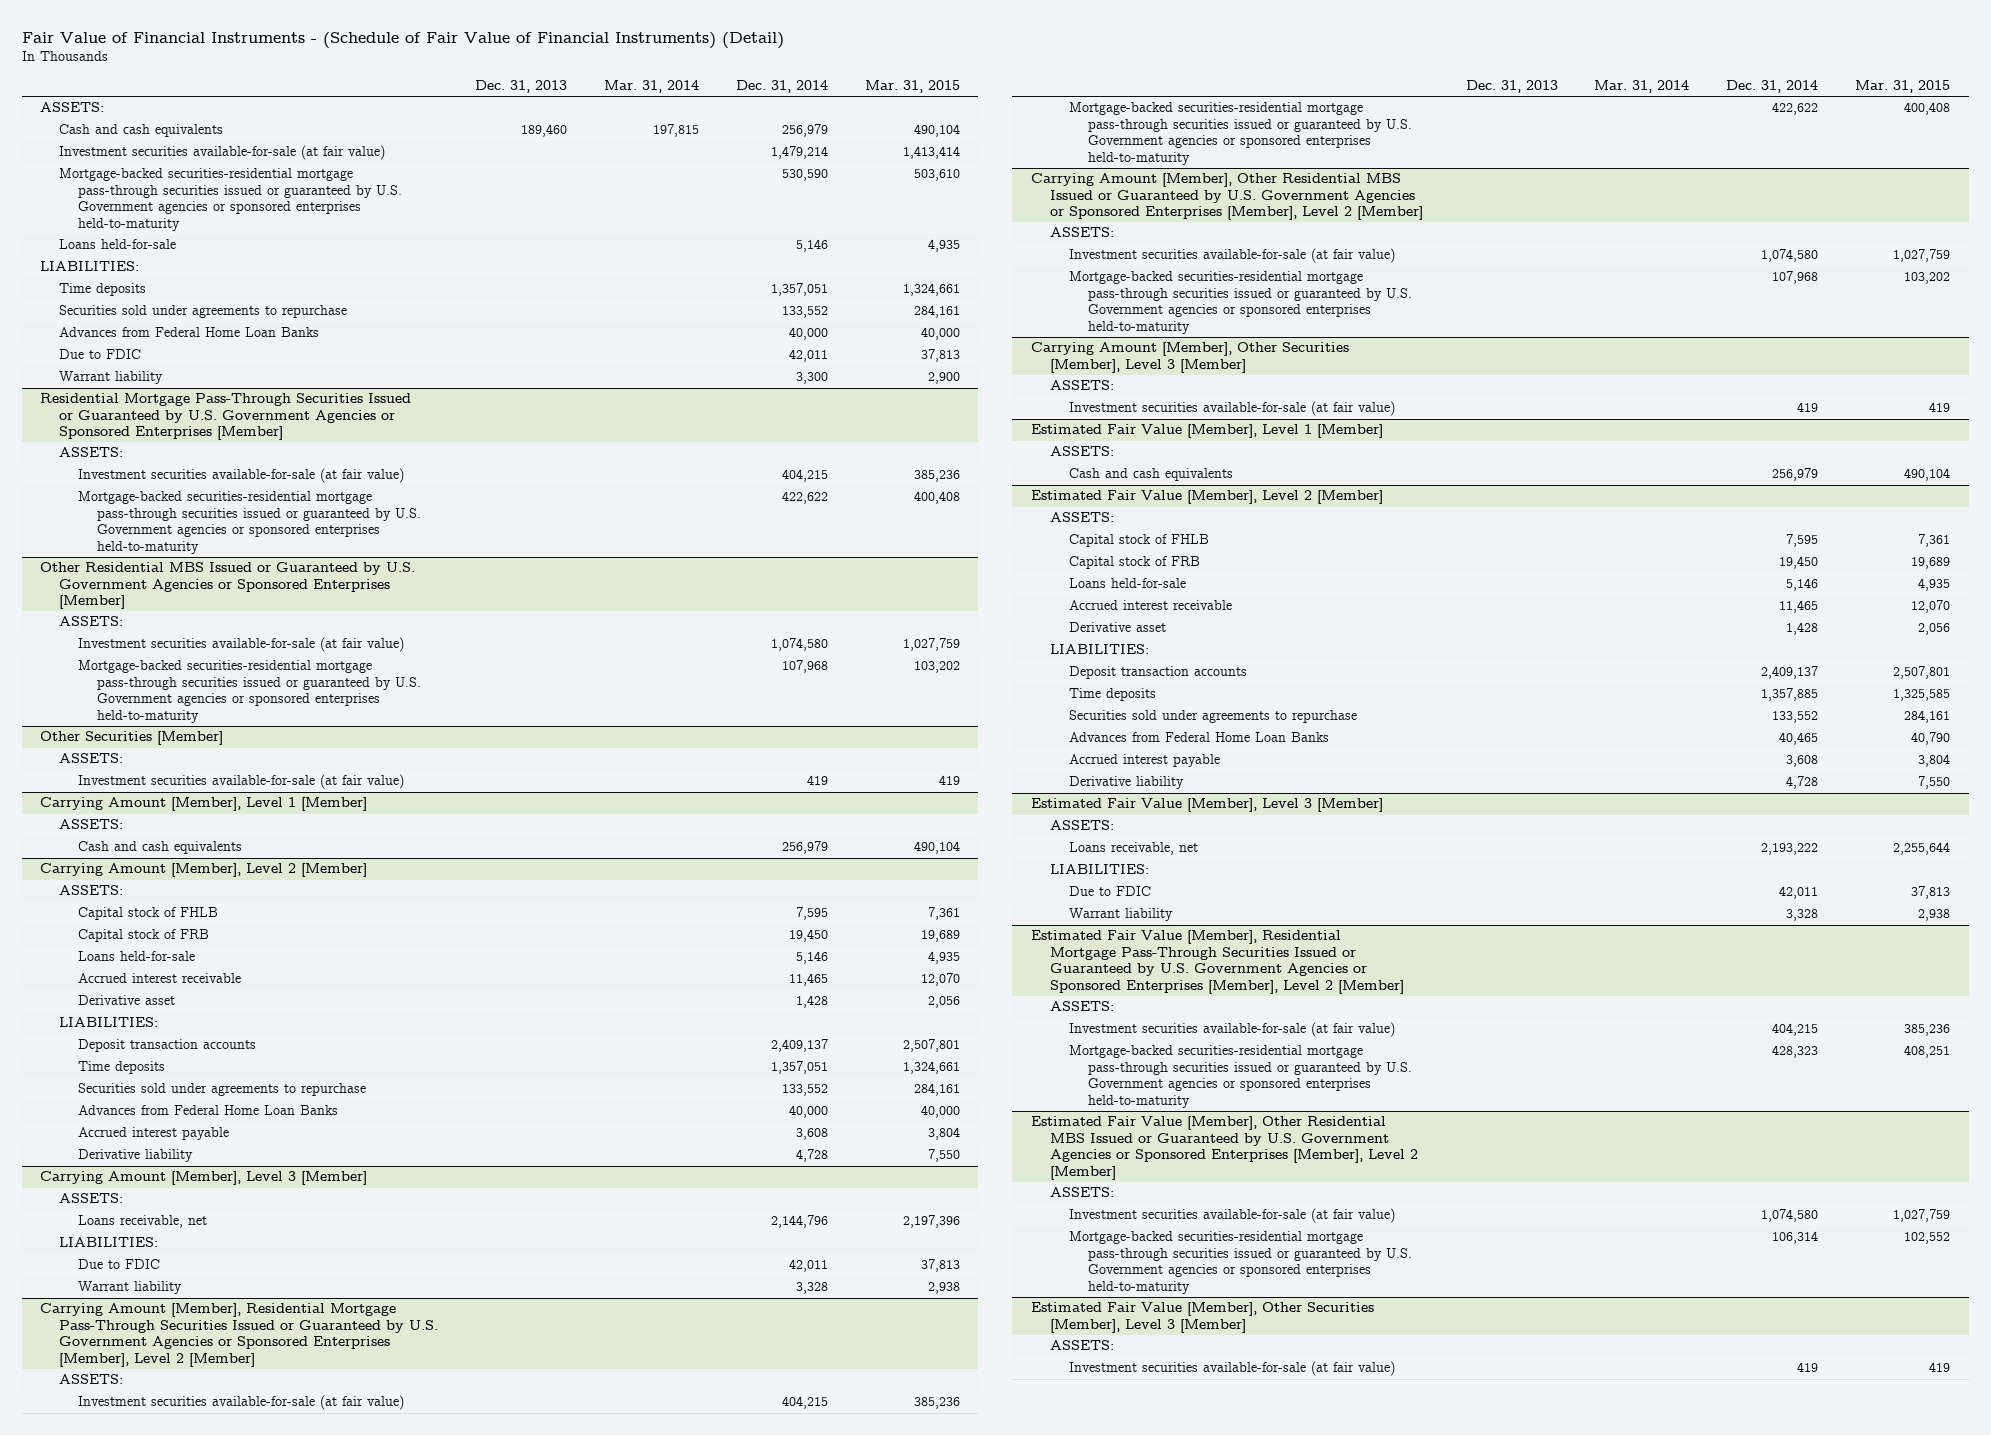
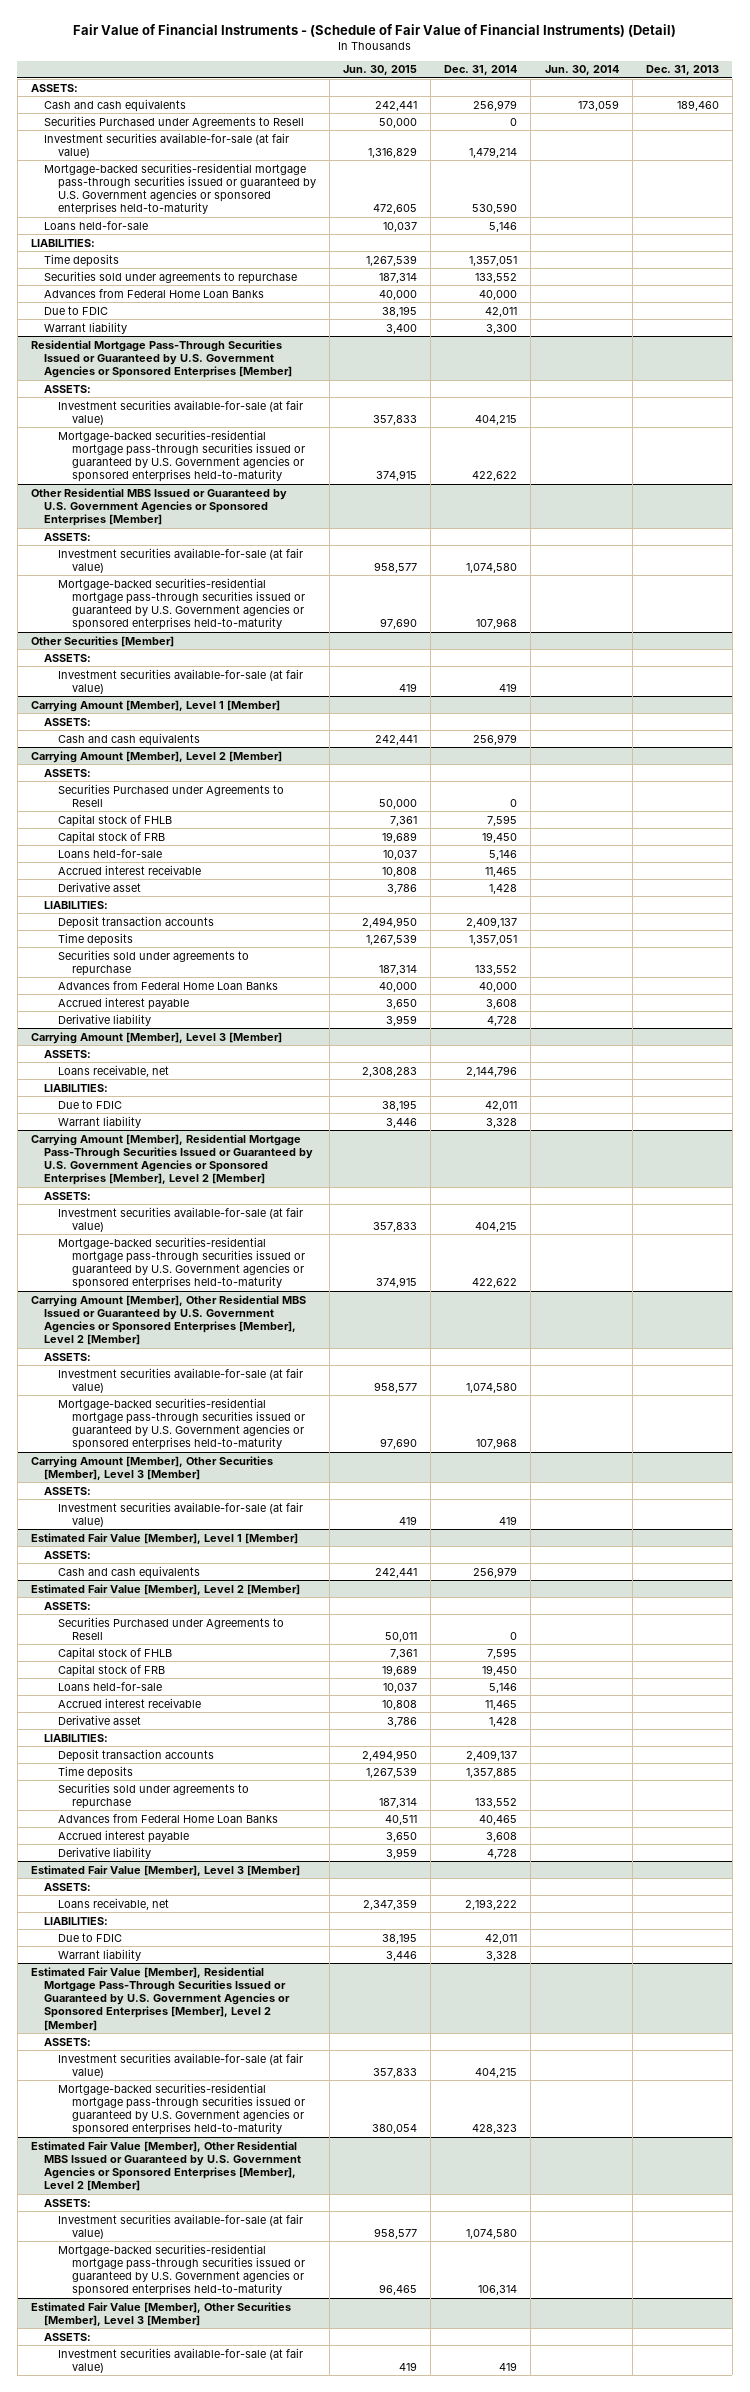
[604,80,700,94] Mar. 31, 2014 -> none
[864,80,960,94] Mar. 31, 2015 -> none
none -> [343,65,418,76] Jun. 30, 2015
none -> [544,65,619,76] Jun. 30, 2014
none -> [44,115,305,128] Securities Purchased under Agreements to Resell
none -> [57,783,284,807] Securities Purchased under Agreements to Resell
none -> [57,1616,284,1640] Securities Purchased under Agreements to Resell

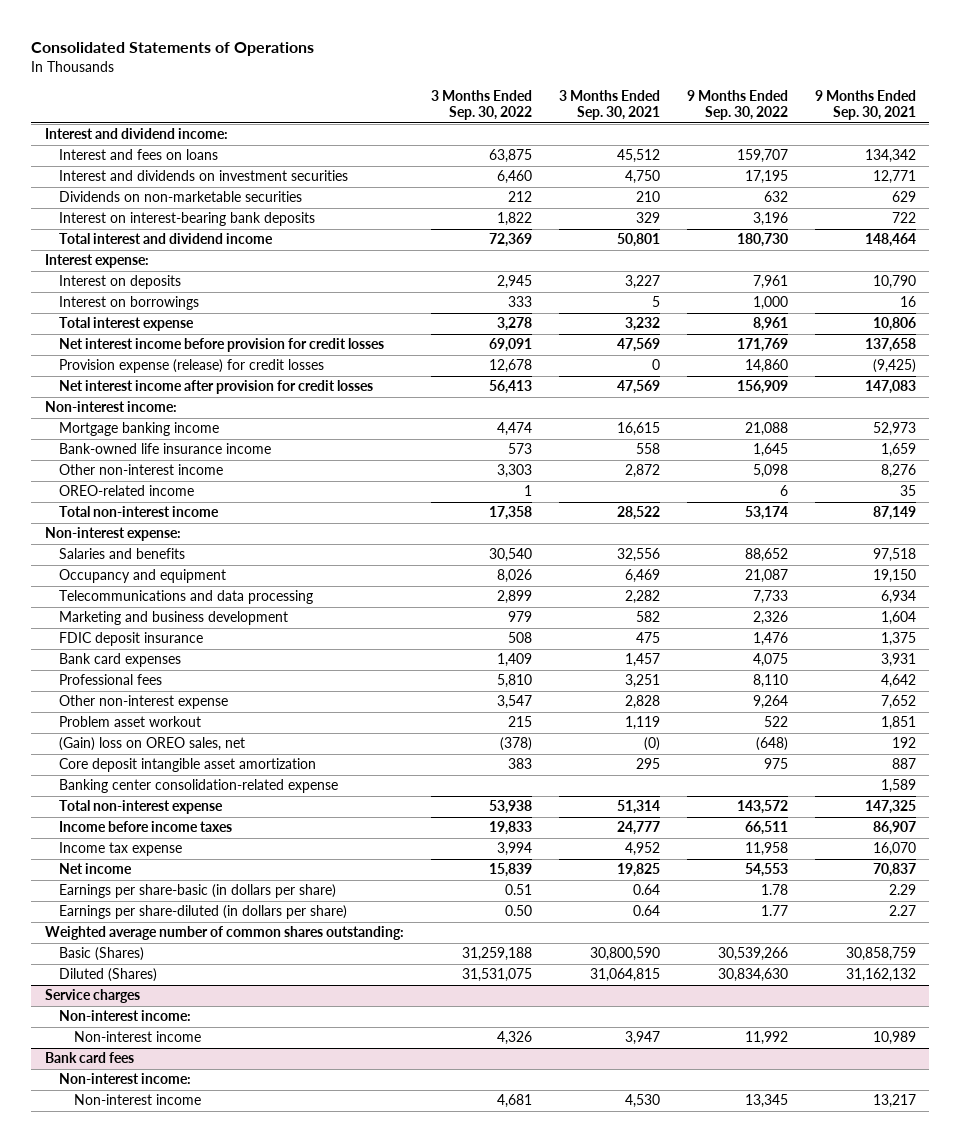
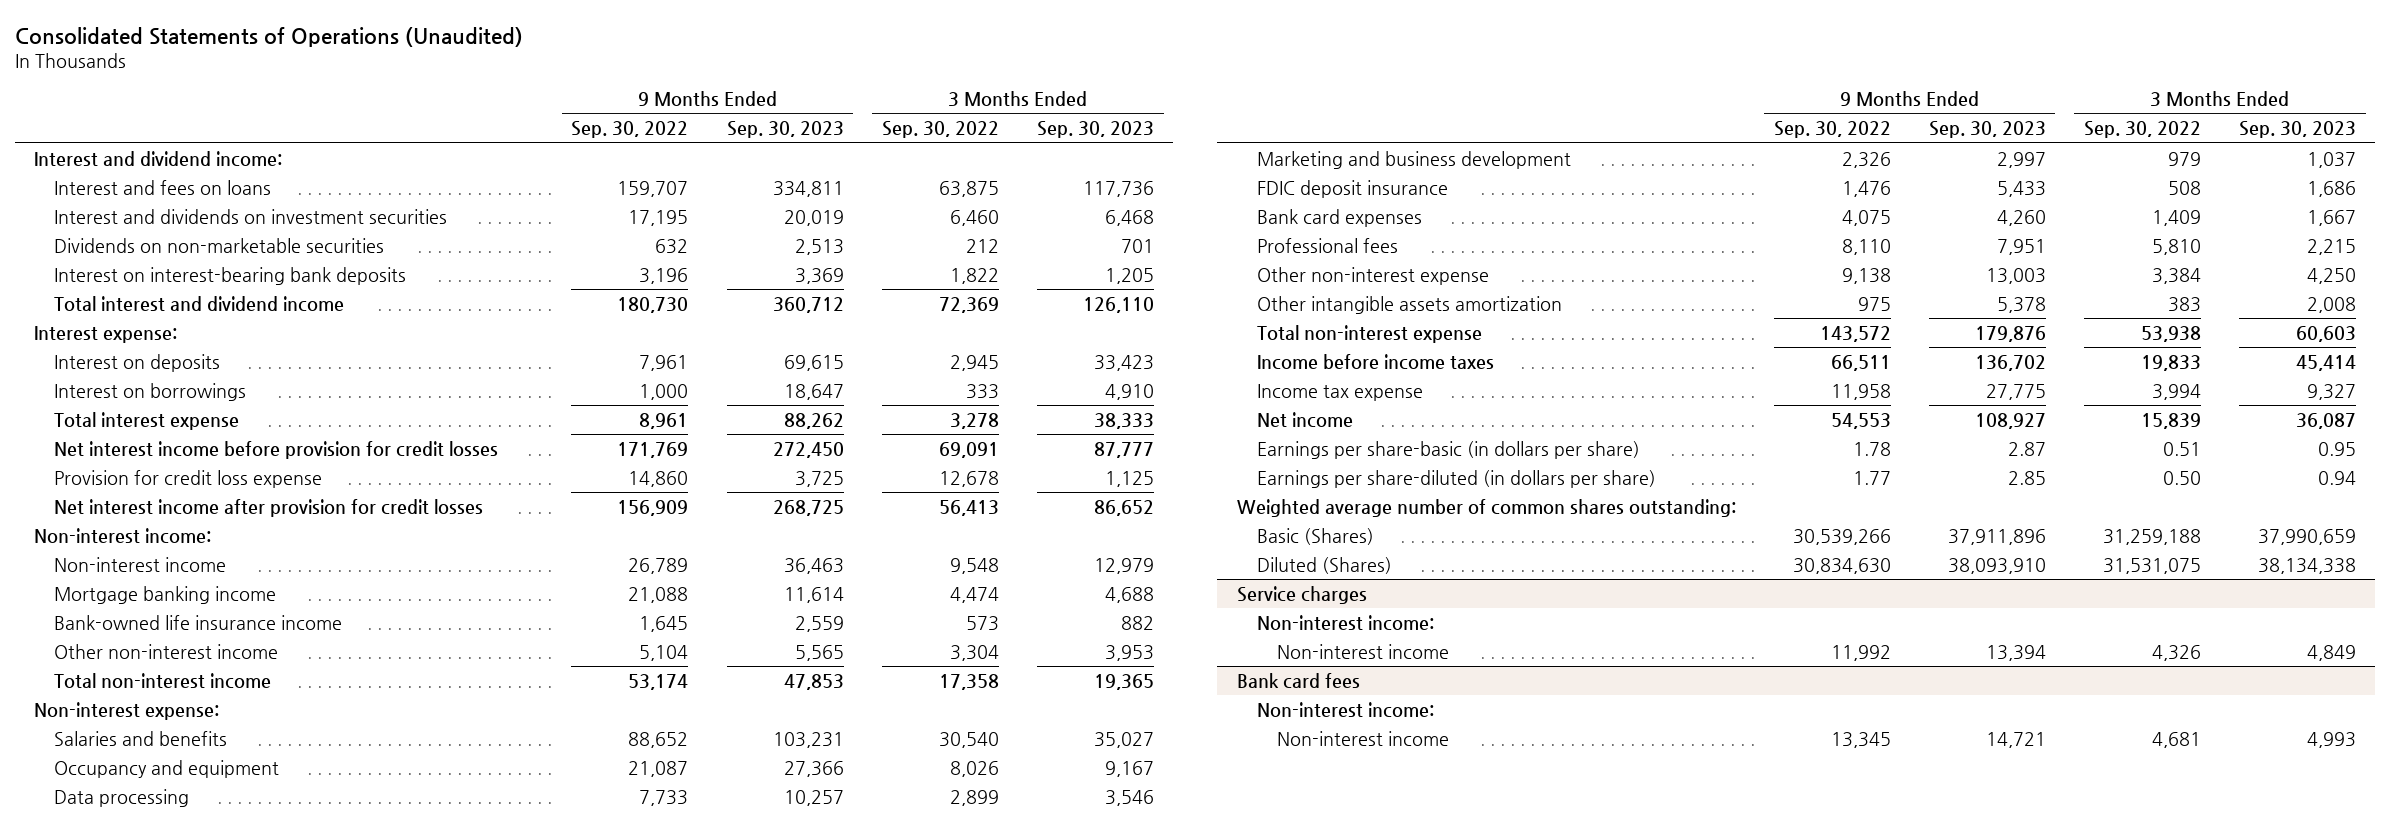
[31,41,315,56] Consolidated Statements of Operations -> [15,26,524,47] Consolidated Statements of Operations (Unaudited)
[558,90,660,121] 3 Months Ended Sep. 30, 2021 -> none
[814,90,916,121] 9 Months Ended Sep. 30, 2021 -> none
none -> [726,121,844,139] Sep. 30, 2023
none -> [1036,121,1154,139] Sep. 30, 2023
[59,359,325,374] Provision expense (release) for credit losses -> [54,469,323,488] Provision for credit loss expense
none -> [54,556,227,572] Non-interest income
[59,485,195,497] OREO-related income -> none
[496,464,532,479] 3,303 -> [949,644,999,661] 3,304
[752,464,788,479] 5,098 -> [639,644,689,661] 5,104
[59,590,314,605] Telecommunications and data processing -> [54,788,190,807] Data processing
[59,716,202,728] Problem asset workout -> none
[59,737,246,752] (Gain) loss on OREO sales, net -> none
[59,779,339,794] Banking center consolidation-related expense -> none
[496,695,532,710] 3,547 -> [2152,267,2202,284] 3,384
[752,695,788,710] 9,264 -> [1841,267,1891,284] 9,138
[59,758,317,773] Core deposit intangible asset amortization -> [1256,295,1562,314] Other intangible assets amortization

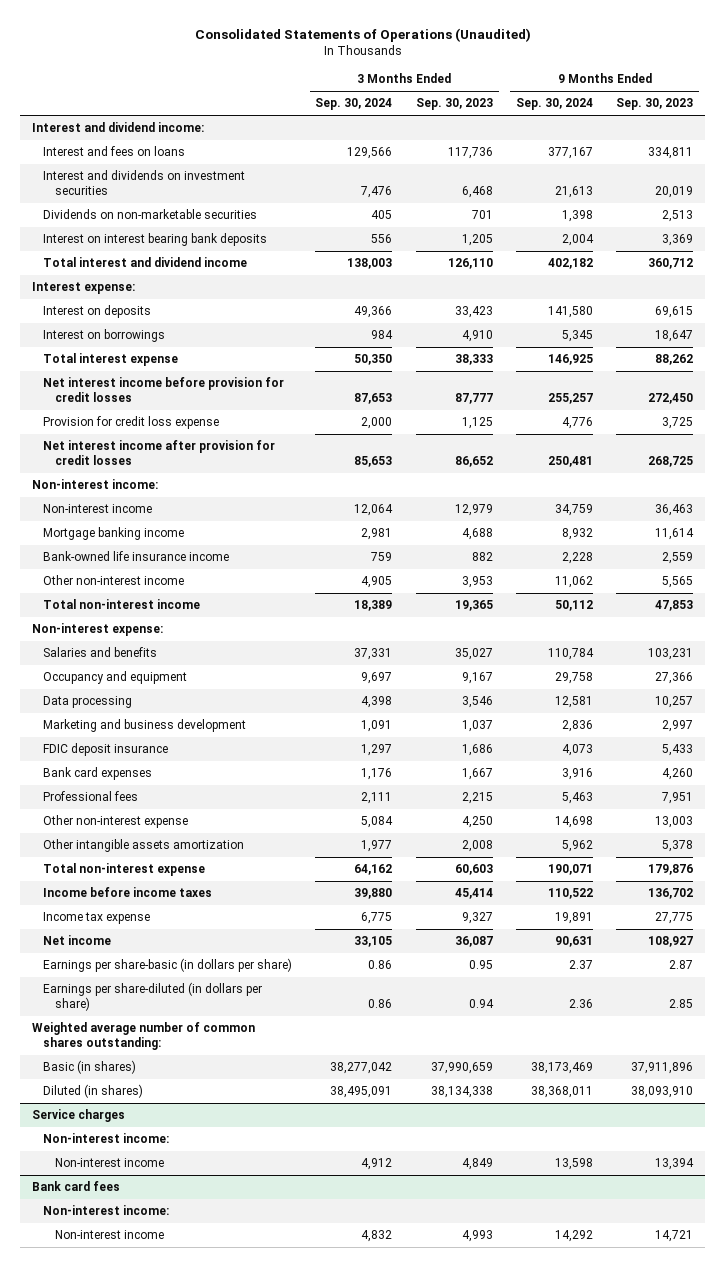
[571,121,689,139] Sep. 30, 2022 -> none
[881,121,999,139] Sep. 30, 2022 -> none
none -> [315,98,393,111] Sep. 30, 2024
none -> [515,98,593,111] Sep. 30, 2024
[54,266,407,285] Interest on interest-bearing bank deposits -> [43,233,268,247] Interest on interest bearing bank deposits
[1256,527,1374,545] Basic (Shares) -> [43,1060,137,1075] Basic (in shares)
[1256,556,1392,574] Diluted (Shares) -> [43,1084,144,1099] Diluted (in shares)

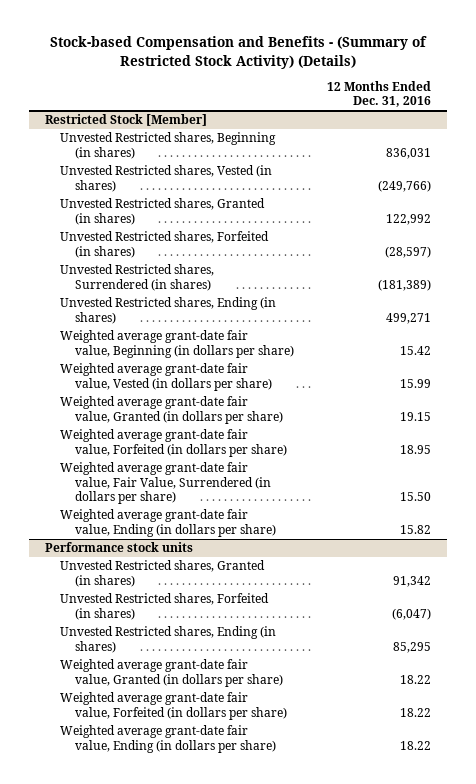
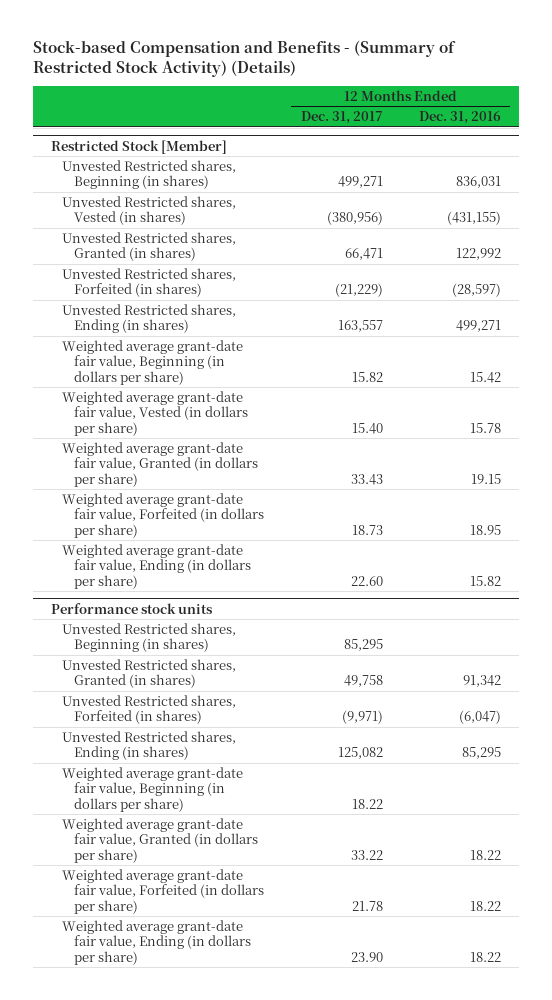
none -> [300,111,383,125] Dec. 31, 2017
[378,179,432,192] (249,766) -> [447,211,502,226] (431,155)
[60,264,215,291] Unvested Restricted shares, Surrendered (in shares) -> none
[400,378,432,388] 15.99 -> [470,422,502,433] 15.78
[60,462,272,504] Weighted average grant-date fair value, Fair Value, Surrendered (in dollars per share) -> none
none -> [62,622,237,653] Unvested Restricted shares, Beginning (in shares)
none -> [62,766,244,812] Weighted average grant-date fair value, Beginning (in dollars per share)

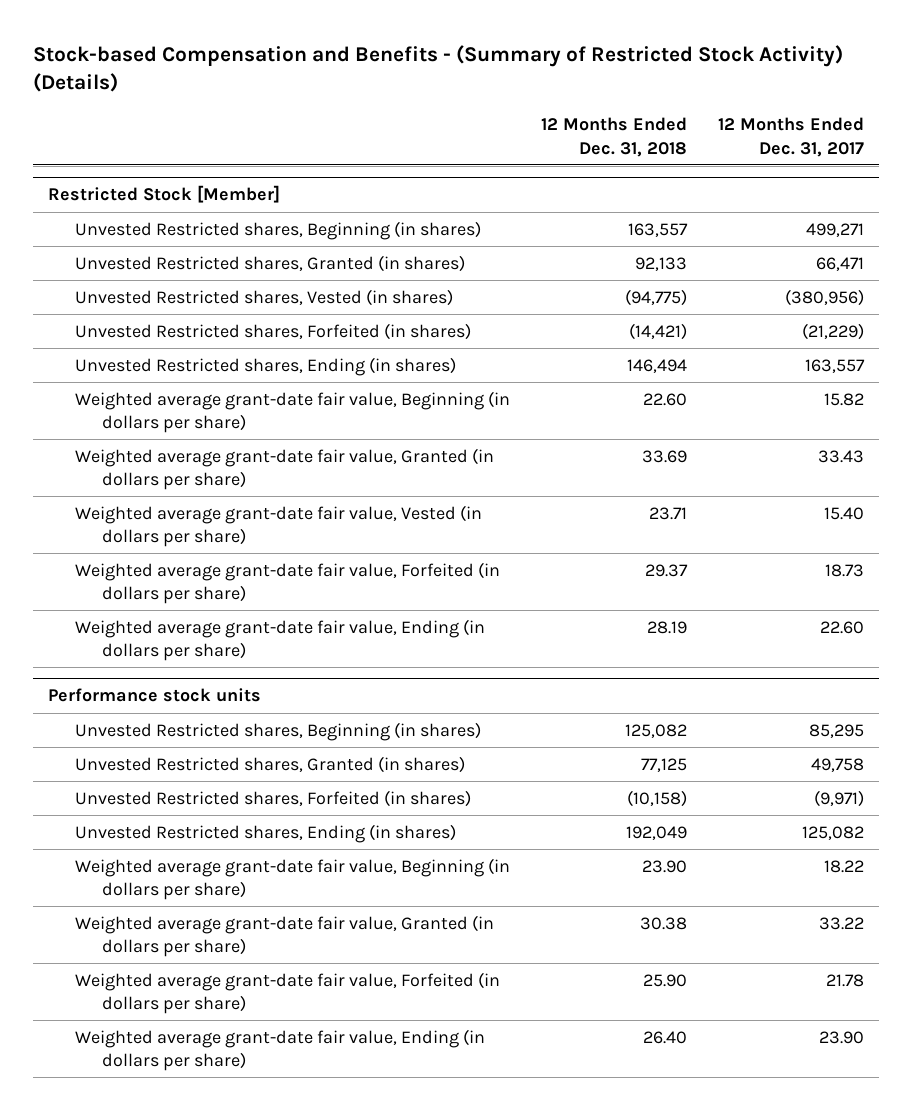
[419,111,502,125] Dec. 31, 2016 -> none
none -> [541,117,688,157] 12 Months Ended Dec. 31, 2018
[62,195,237,226] Unvested Restricted shares, Vested (in shares) -> [75,288,454,306] Unvested Restricted shares, Vested (in shares)
[62,390,249,436] Weighted average grant-date fair value, Vested (in dollars per share) -> [75,504,483,547] Weighted average grant-date fair value, Vested (in dollars per share)

